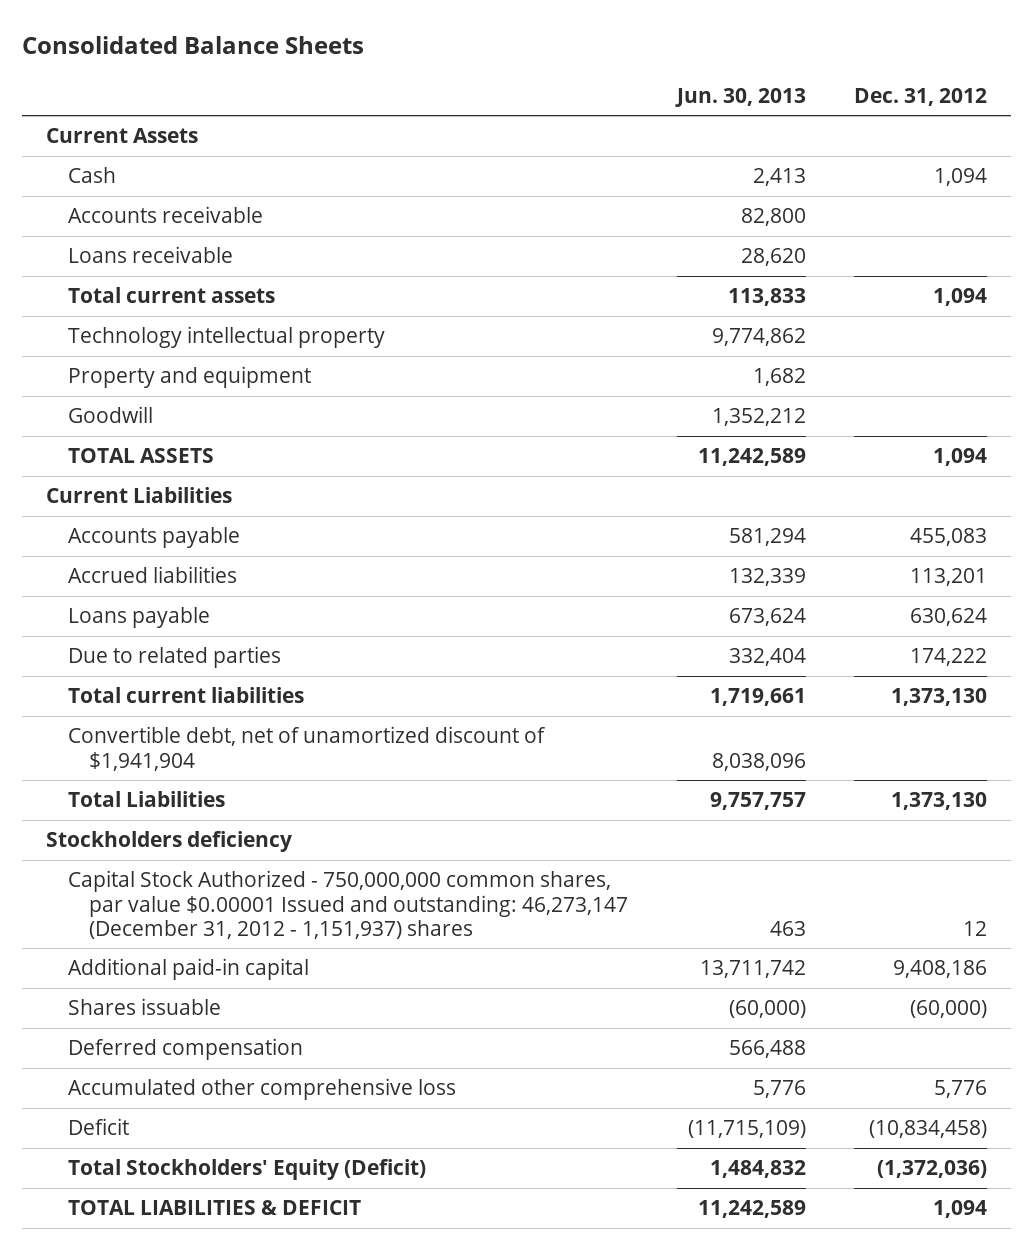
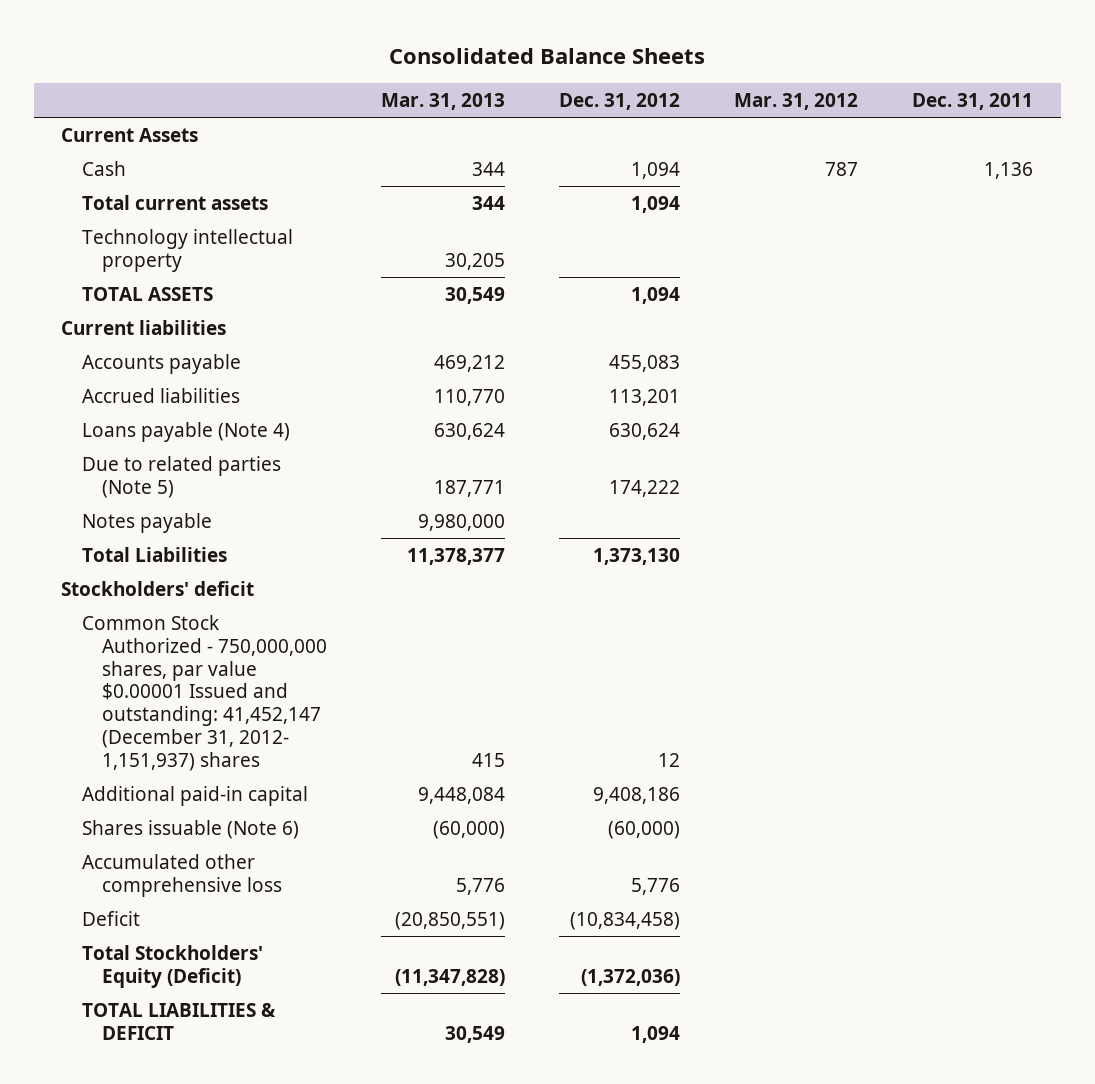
[674,87,806,107] Jun. 30, 2013 -> none
none -> [380,92,505,110] Mar. 31, 2013
none -> [734,92,859,110] Mar. 31, 2012
none -> [912,92,1034,110] Dec. 31, 2011
[67,206,263,224] Accounts receivable -> none
[67,246,233,264] Loans receivable -> none
[67,366,311,389] Property and equipment -> none
[67,406,153,424] Goodwill -> none
[46,487,233,504] Current Liabilities -> [61,319,227,335] Current liabilities
[67,687,304,704] Total current liabilities -> none
[67,726,546,771] Convertible debt, net of unamortized discount of $1,941,904 -> none
[67,607,210,629] Loans payable -> [81,421,290,442] Loans payable (Note 4)
[67,646,281,669] Due to related parties -> [81,455,281,498] Due to related parties (Note 5)
none -> [81,512,212,533] Notes payable
[46,831,293,853] Stockholders deficiency -> [61,580,255,596] Stockholders' deficit
[67,870,629,939] Capital Stock Authorized - 750,000,000 common shares, par value $0.00001 Issued and outstanding: 46,273,147 (December 31, 2012 - 1,151,937) shares -> [81,614,327,771] Common Stock Authorized - 750,000,000 shares, par value $0.00001 Issued and outstanding: 41,452,147 (December 31, 2012- 1,151,937) shares
[67,1038,303,1061] Deferred compensation -> none
[67,998,221,1016] Shares issuable -> [81,819,299,839] Shares issuable (Note 6)

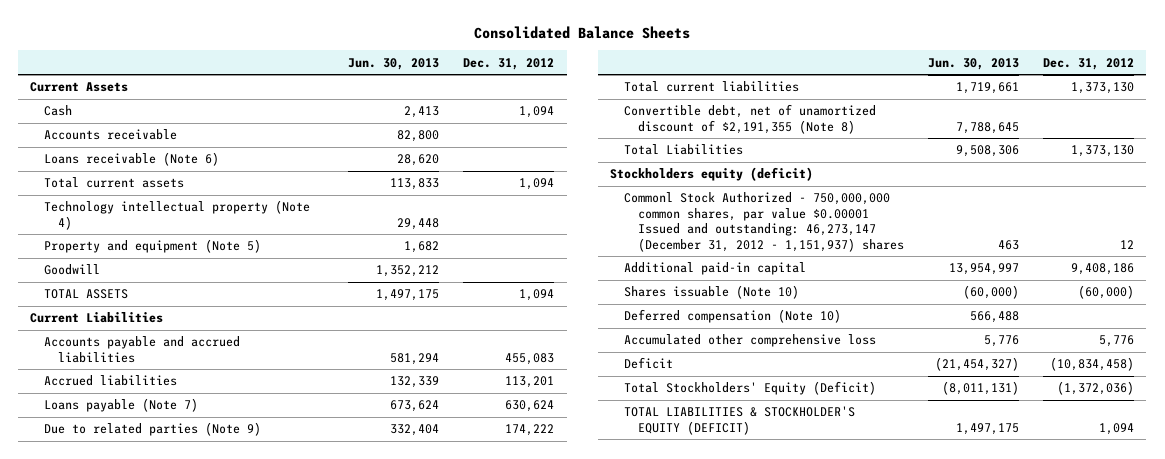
[380,92,505,110] Mar. 31, 2013 -> none
[734,92,859,110] Mar. 31, 2012 -> none
[912,92,1034,110] Dec. 31, 2011 -> none
none -> [348,57,440,70] Jun. 30, 2013
none -> [44,129,178,141] Accounts receivable
none -> [44,152,220,167] Loans receivable (Note 6)
[81,228,293,272] Technology intellectual property -> [44,200,311,230] Technology intellectual property (Note 4)
none -> [44,239,262,254] Property and equipment (Note 5)
none -> [44,264,101,276] Goodwill
[61,319,227,335] Current liabilities -> [30,312,164,324] Current Liabilities
[81,353,241,374] Accounts payable -> [44,336,241,363] Accounts payable and accrued liabilities
[81,512,212,533] Notes payable -> none
[81,421,290,442] Loans payable (Note 4) -> [44,398,199,413] Loans payable (Note 7)
[81,455,281,498] Due to related parties (Note 5) -> [44,422,262,437] Due to related parties (Note 9)
none -> [623,81,799,93] Total current liabilities
none -> [623,104,876,134] Convertible debt, net of unamortized discount of $2,191,355 (Note 8)
[61,580,255,596] Stockholders' deficit -> [610,167,814,182] Stockholders equity (deficit)
[81,614,327,771] Common Stock Authorized - 750,000,000 shares, par value $0.00001 Issued and outstanding: 41,452,147 (December 31, 2012- 1,151,937) shares -> [623,192,904,252] Commonl Stock Authorized - 750,000,000 common shares, par value $0.00001 Issued and outstanding: 46,273,147 (December 31, 2012 - 1,151,937) shares
[81,819,299,839] Shares issuable (Note 6) -> [623,285,799,300] Shares issuable (Note 10)
none -> [623,309,841,324] Deferred compensation (Note 10)
[81,1002,276,1040] TOTAL LIABILITIES & DEFICIT -> [623,406,855,435] TOTAL LIABILITIES & STOCKHOLDER'S EQUITY (DEFICIT)

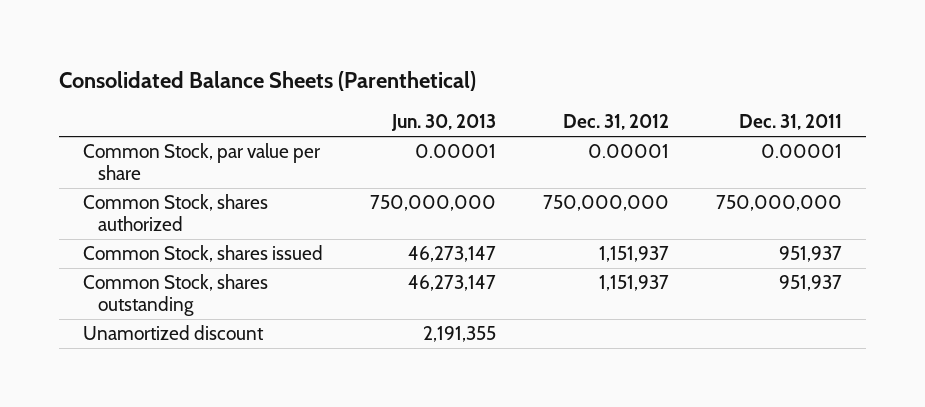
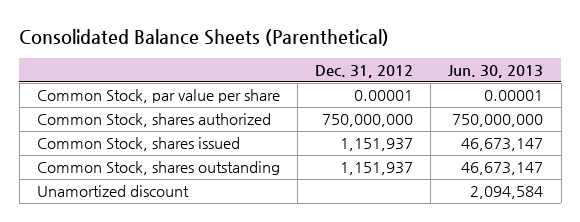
[739,114,843,131] Dec. 31, 2011 -> none
[407,246,496,263] 46,273,147 -> [461,138,544,152] 46,673,147
[407,275,496,292] 46,273,147 -> [461,162,544,176] 46,673,147
[422,326,496,343] 2,191,355 -> [470,186,544,200] 2,094,584

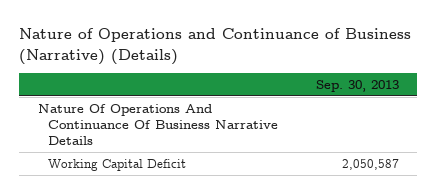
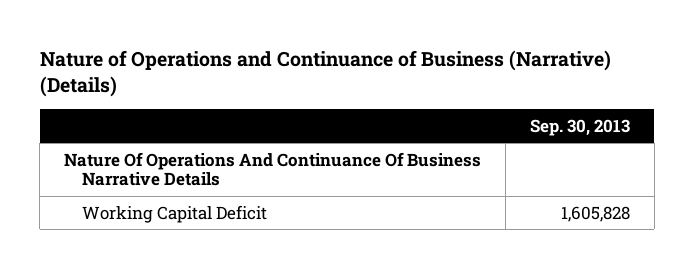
[341,159,399,171] 2,050,587 -> [560,205,630,222] 1,605,828

